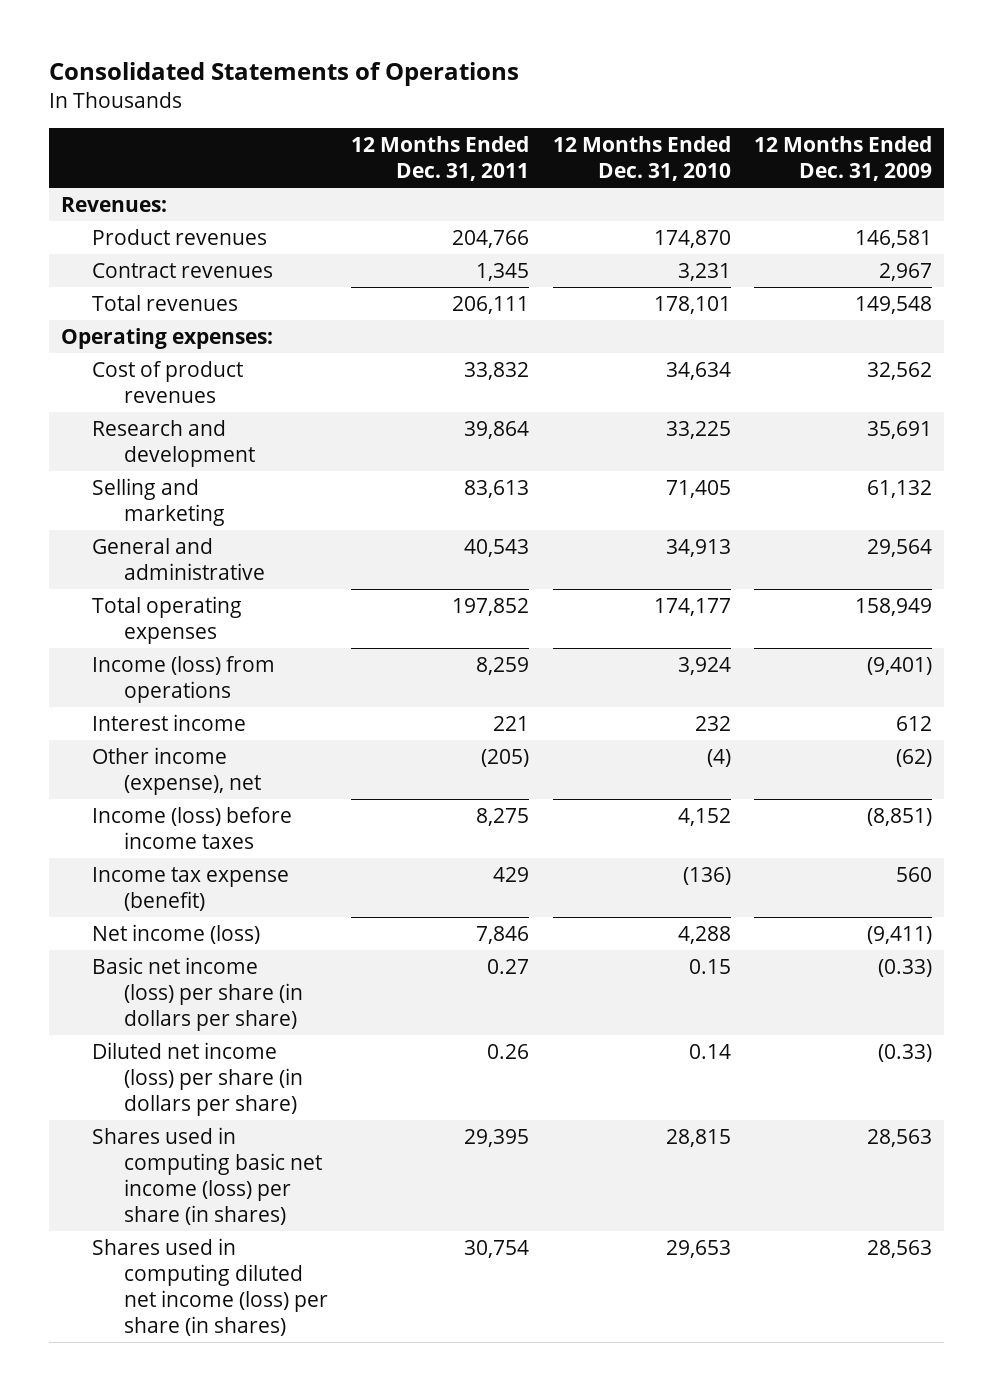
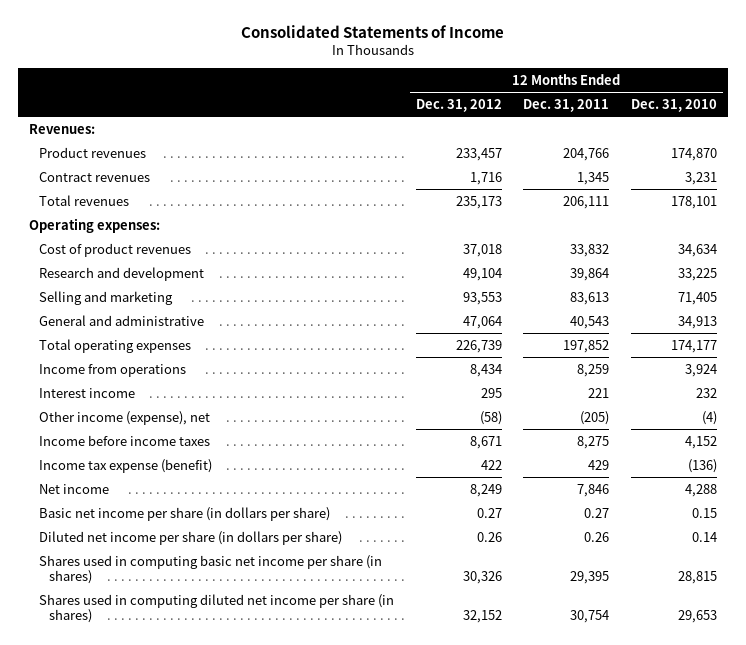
[48,62,519,87] Consolidated Statements of Operations -> [240,24,504,38] Consolidated Statements of Income
[754,135,933,181] 12 Months Ended Dec. 31, 2009 -> none
none -> [415,98,502,112] Dec. 31, 2012
[92,655,276,703] Income (loss) from operations -> [38,363,186,377] Income from operations
[92,806,293,849] Income (loss) before income taxes -> [38,434,210,446] Income before income taxes
[92,923,261,944] Net income (loss) -> [38,483,109,494] Net income
[92,956,303,1031] Basic net income (loss) per share (in dollars per share) -> [38,506,330,521] Basic net income per share (in dollars per share)
[92,1041,303,1116] Diluted net income (loss) per share (in dollars per share) -> [38,530,342,545] Diluted net income per share (in dollars per share)
[92,1126,322,1225] Shares used in computing basic net income (loss) per share (in shares) -> [38,554,382,584] Shares used in computing basic net income per share (in shares)
[92,1237,328,1336] Shares used in computing diluted net income (loss) per share (in shares) -> [38,593,394,623] Shares used in computing diluted net income per share (in shares)

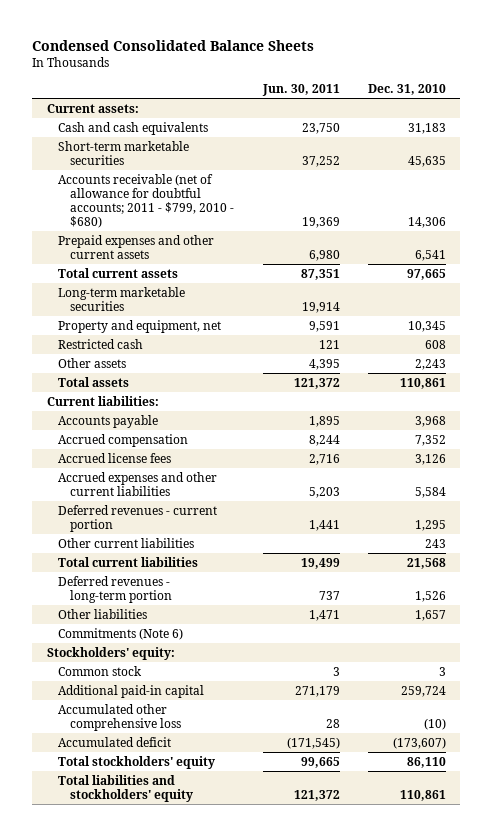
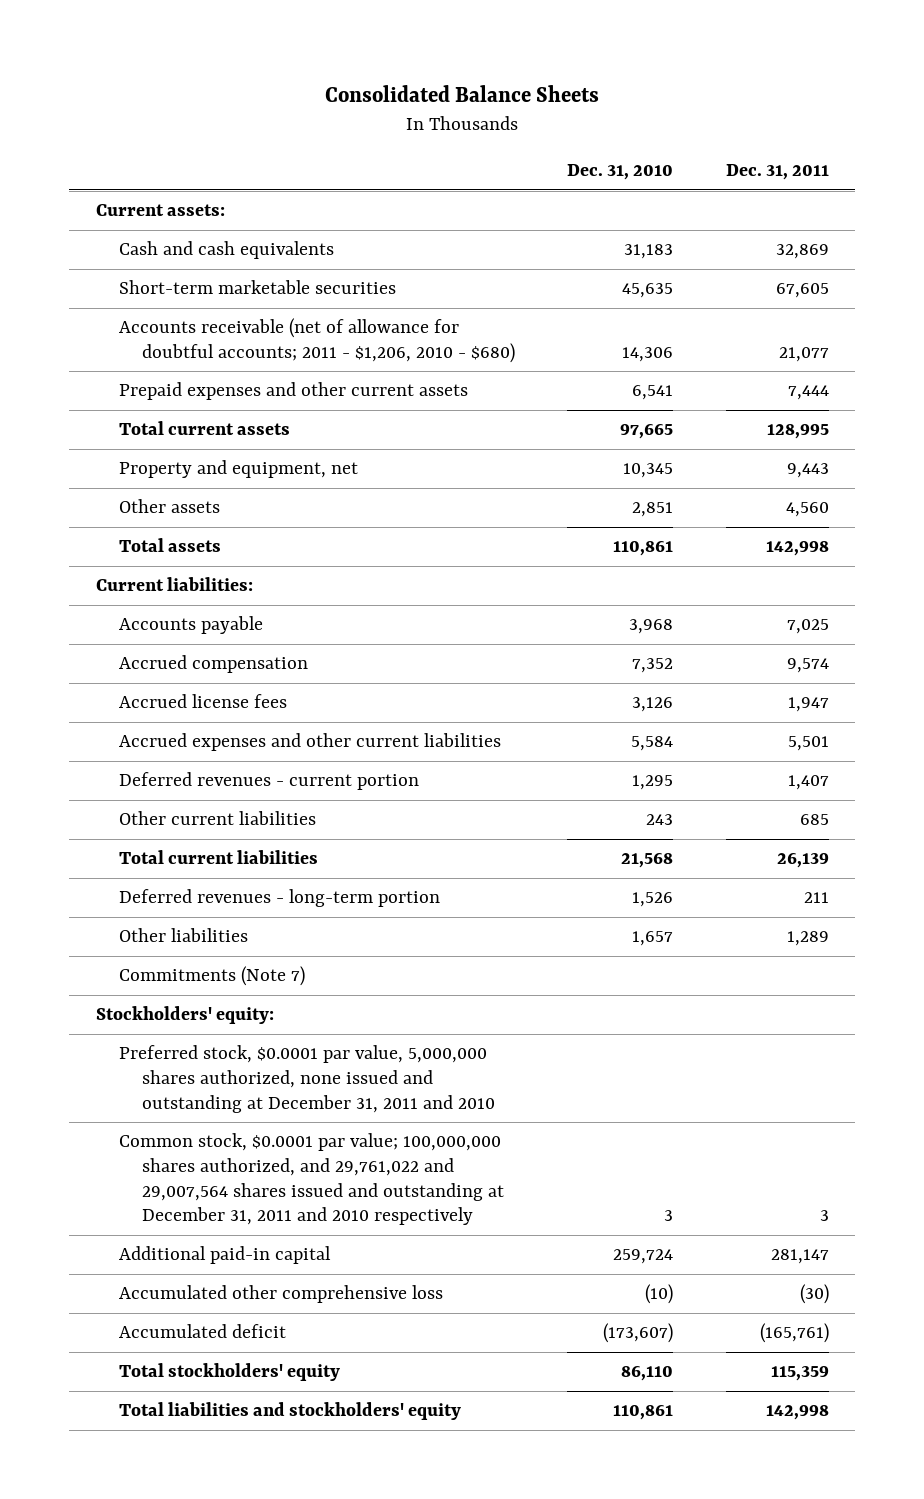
[32,40,315,52] Condensed Consolidated Balance Sheets -> [325,84,600,102] Consolidated Balance Sheets
[261,83,340,96] Jun. 30, 2011 -> none
none -> [725,164,829,181] Dec. 31, 2011
[58,173,235,228] Accounts receivable (net of allowance for doubtful accounts; 2011 - $799, 2010 - $680) -> [118,318,516,363] Accounts receivable (net of allowance for doubtful accounts; 2011 - $1,206, 2010 - $680)
[58,286,186,311] Long-term marketable securities -> none
[58,338,144,349] Restricted cash -> none
[415,358,447,370] 2,243 -> [632,502,674,518] 2,851
[58,627,184,640] Commitments (Note 6) -> [118,966,305,987] Commitments (Note 7)
none -> [118,1045,496,1113] Preferred stock, $0.0001 par value, 5,000,000 shares authorized, none issued and outstanding at December 31, 2011 and 2010
[58,665,143,676] Common stock -> [118,1133,505,1226] Common stock, $0.0001 par value; 100,000,000 shares authorized, and 29,761,022 and 29,007,564 shares issued and outstanding at December 31, 2011 and 2010 respectively

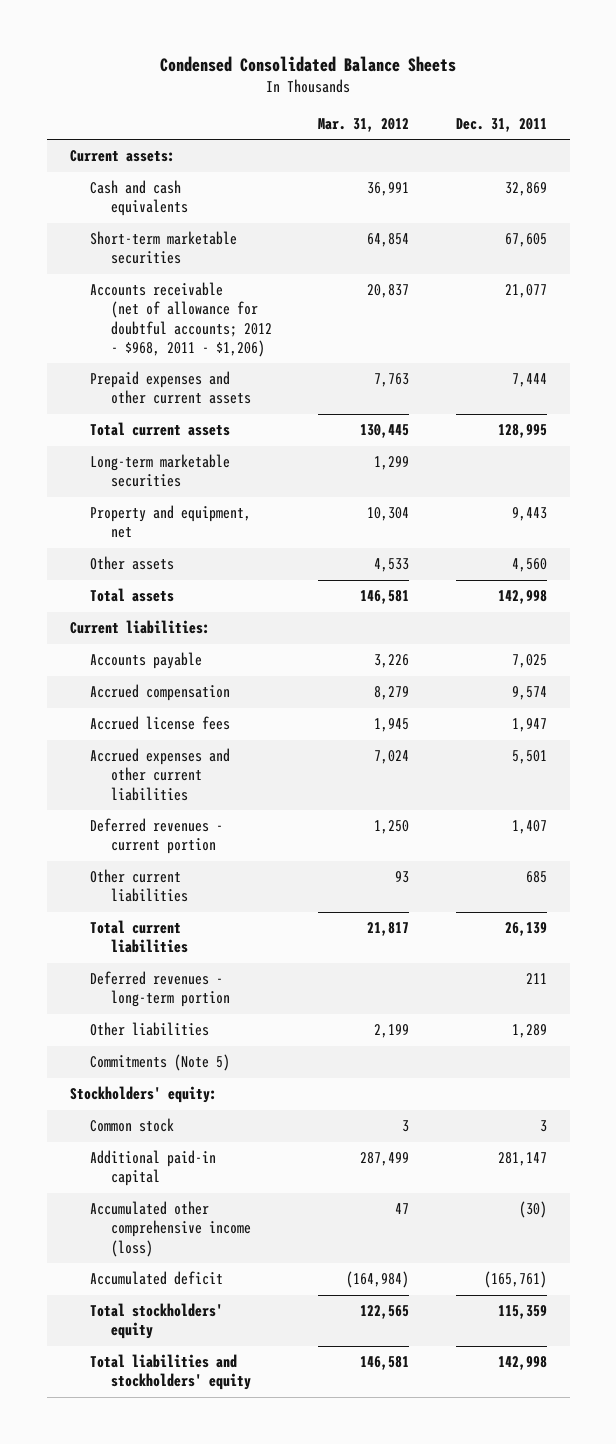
[325,84,600,102] Consolidated Balance Sheets -> [160,55,457,72] Condensed Consolidated Balance Sheets
[567,164,674,181] Dec. 31, 2010 -> none
none -> [318,117,410,132] Mar. 31, 2012
[118,318,516,363] Accounts receivable (net of allowance for doubtful accounts; 2011 - $1,206, 2010 - $680) -> [90,282,273,357] Accounts receivable (net of allowance for doubtful accounts; 2012 - $968, 2011 - $1,206)
none -> [90,454,231,488] Long-term marketable securities
[118,966,305,987] Commitments (Note 7) -> [90,1054,231,1072] Commitments (Note 5)
[118,1045,496,1113] Preferred stock, $0.0001 par value, 5,000,000 shares authorized, none issued and outstanding at December 31, 2011 and 2010 -> none
[118,1133,505,1226] Common stock, $0.0001 par value; 100,000,000 shares authorized, and 29,761,022 and 29,007,564 shares issued and outstanding at December 31, 2011 and 2010 respectively -> [90,1118,175,1133] Common stock
[118,1285,443,1304] Accumulated other comprehensive loss -> [90,1201,252,1257] Accumulated other comprehensive income (loss)

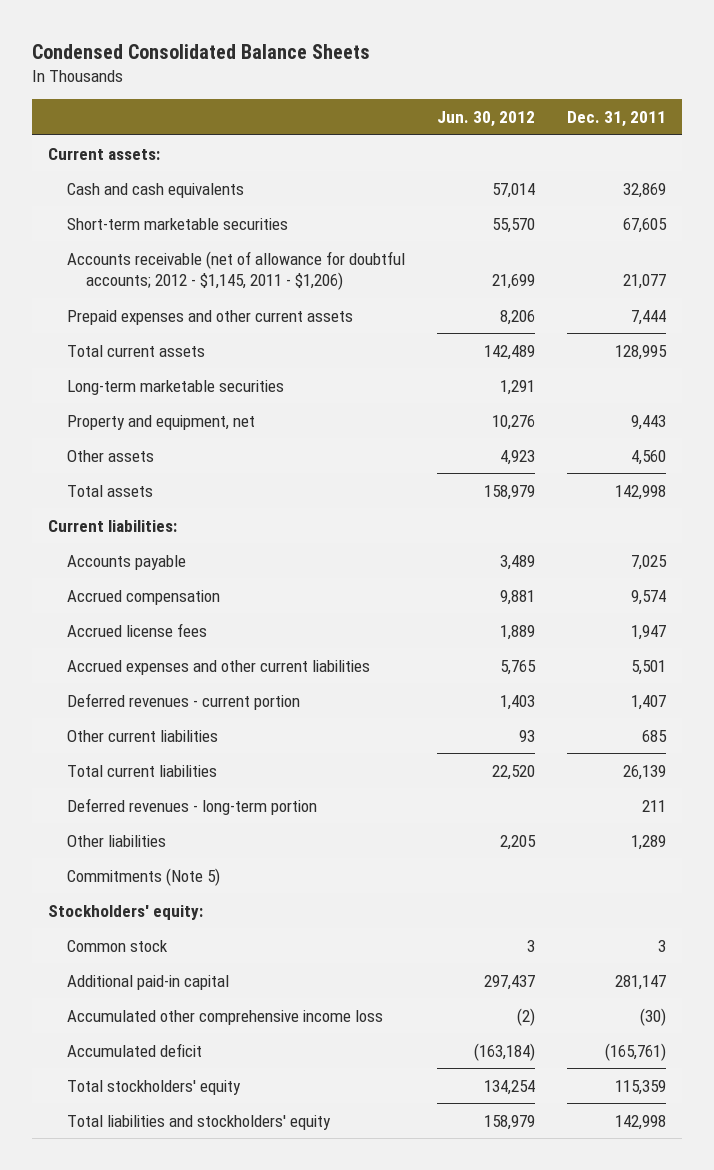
[318,117,410,132] Mar. 31, 2012 -> none
none -> [436,111,535,128] Jun. 30, 2012
[90,282,273,357] Accounts receivable (net of allowance for doubtful accounts; 2012 - $968, 2011 - $1,206) -> [66,250,405,291] Accounts receivable (net of allowance for doubtful accounts; 2012 - $1,145, 2011 - $1,206)
[90,1201,252,1257] Accumulated other comprehensive income (loss) -> [66,1009,383,1025] Accumulated other comprehensive income loss

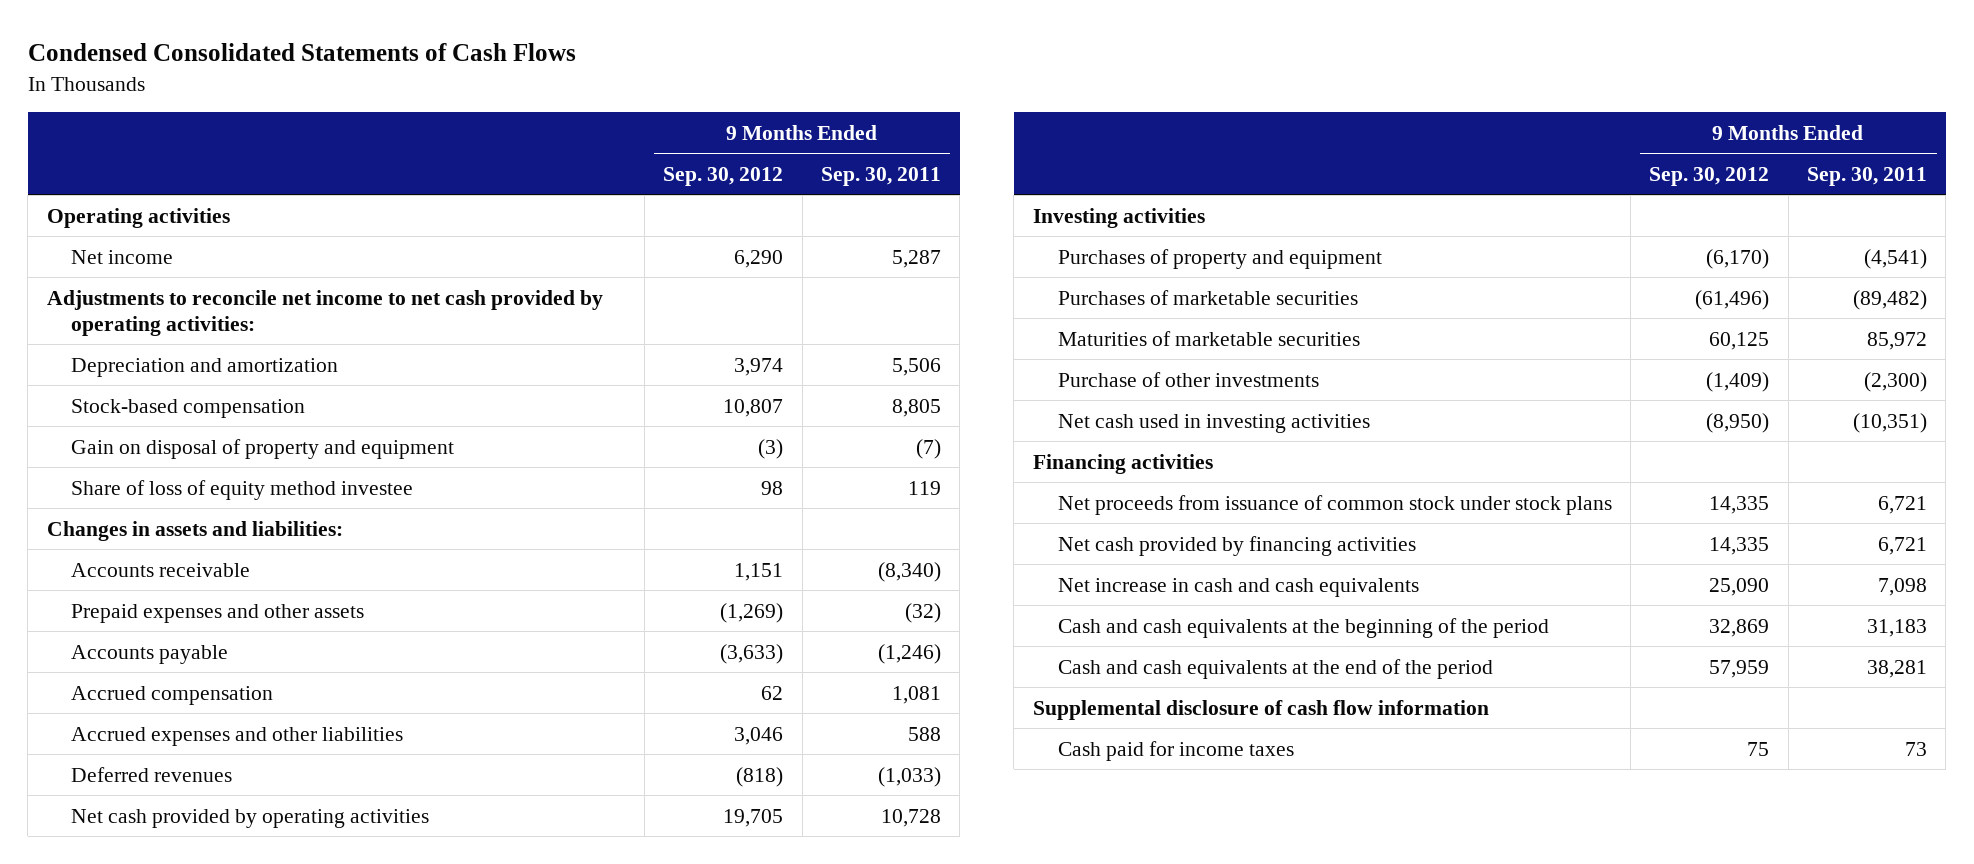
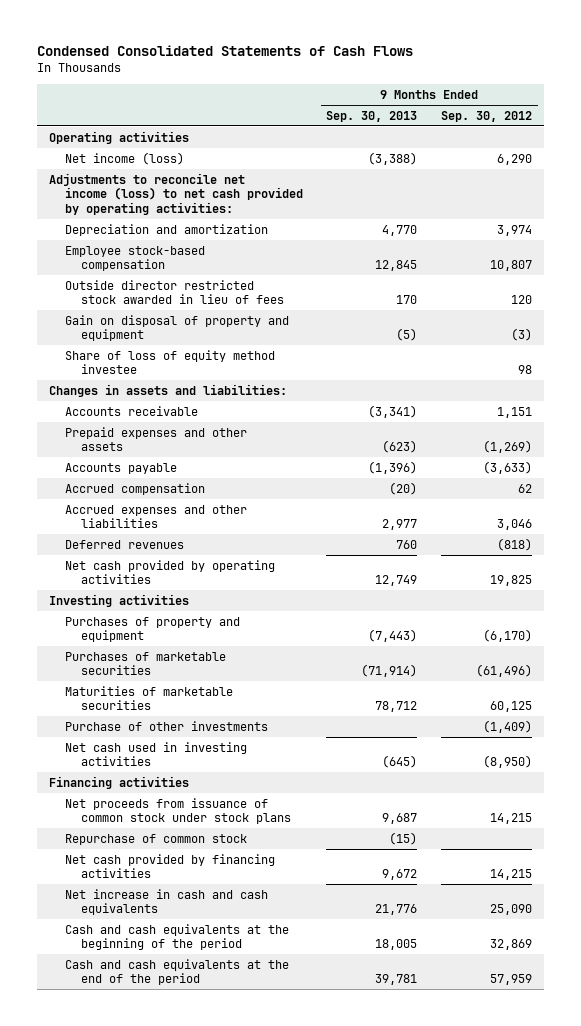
[820,166,941,186] Sep. 30, 2011 -> none
none -> [326,110,418,122] Sep. 30, 2013
[71,249,174,264] Net income -> [64,151,184,165] Net income (loss)
[46,289,603,336] Adjustments to reconcile net income to net cash provided by operating activities: -> [49,172,303,215] Adjustments to reconcile net income (loss) to net cash provided by operating activities:
[71,398,306,418] Stock-based compensation -> [64,245,205,272] Employee stock-based compensation
none -> [64,279,284,305] Outside director restricted stock awarded in lieu of fees
[723,808,784,827] 19,705 -> [490,575,533,587] 19,825
[1709,495,1770,514] 14,335 -> [490,813,533,825] 14,215
none -> [64,833,247,845] Repurchase of common stock
[1709,536,1770,555] 14,335 -> [490,869,533,881] 14,215
[1032,699,1489,720] Supplemental disclosure of cash flow information -> none
[1057,740,1294,761] Cash paid for income taxes -> none

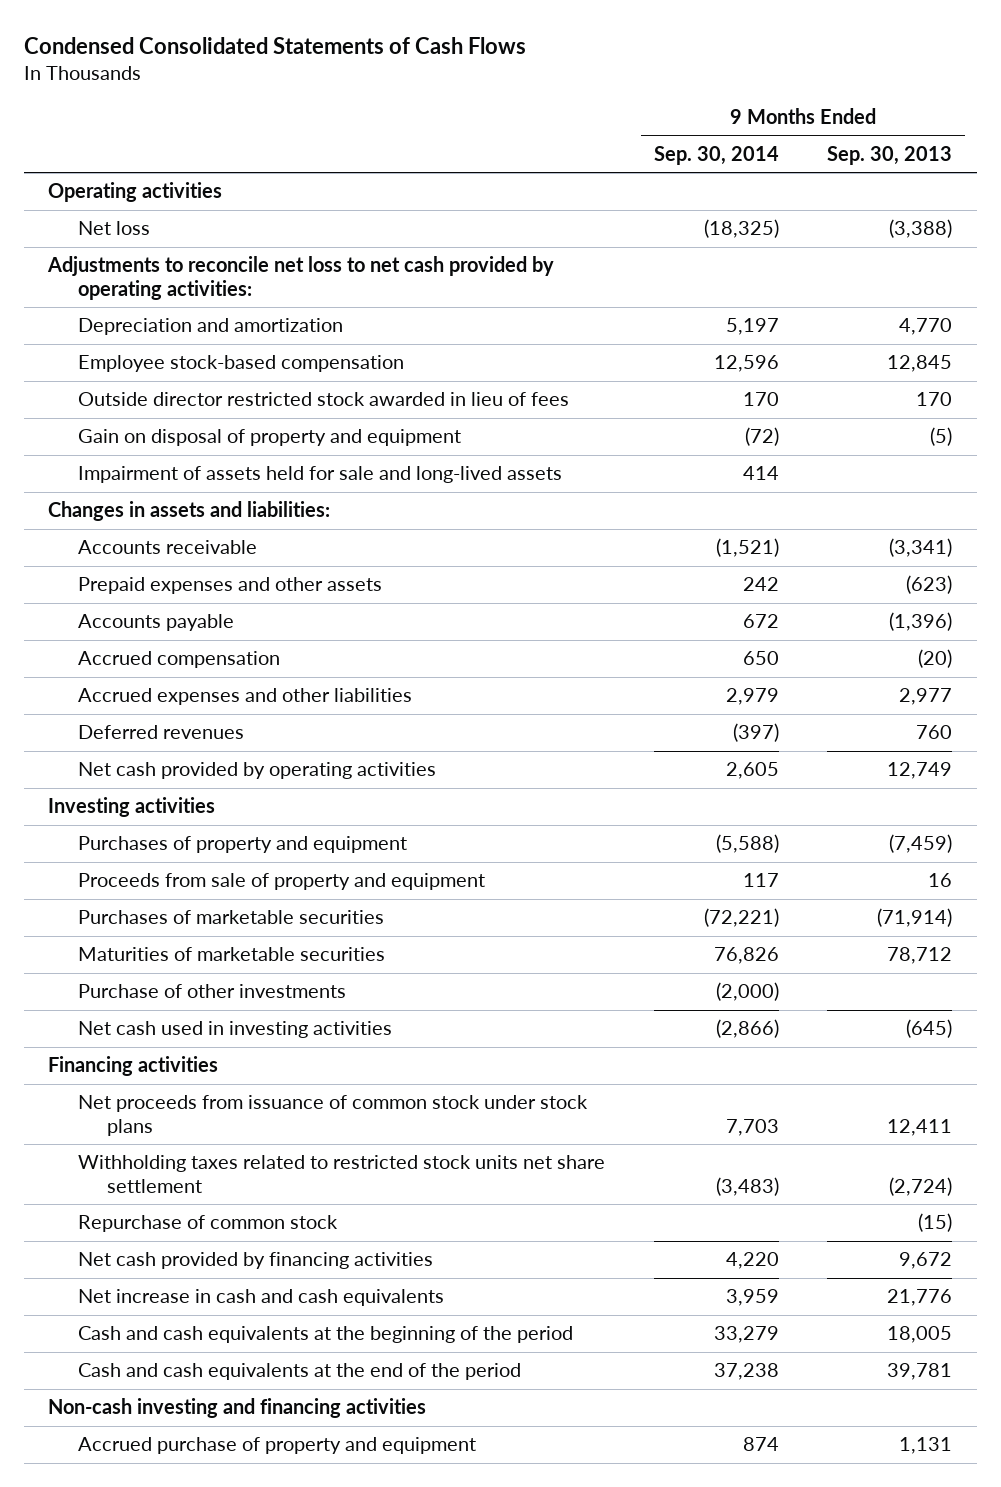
[441,110,533,122] Sep. 30, 2012 -> none
none -> [653,145,779,165] Sep. 30, 2014
[64,151,184,165] Net income (loss) -> [77,221,150,236] Net loss
[49,172,303,215] Adjustments to reconcile net income (loss) to net cash provided by operating activities: -> [47,256,555,300] Adjustments to reconcile net loss to net cash provided by operating activities:
[64,349,275,375] Share of loss of equity method investee -> none
none -> [77,466,562,484] Impairment of assets held for sale and long-lived assets
[368,629,418,643] (7,443) -> [889,834,953,854] (7,459)
none -> [77,873,485,891] Proceeds from sale of property and equipment
[382,813,418,825] 9,687 -> [887,1118,953,1136] 12,411
none -> [77,1155,605,1193] Withholding taxes related to restricted stock units net share settlement
none -> [48,1398,427,1419] Non-cash investing and financing activities
none -> [77,1437,476,1455] Accrued purchase of property and equipment

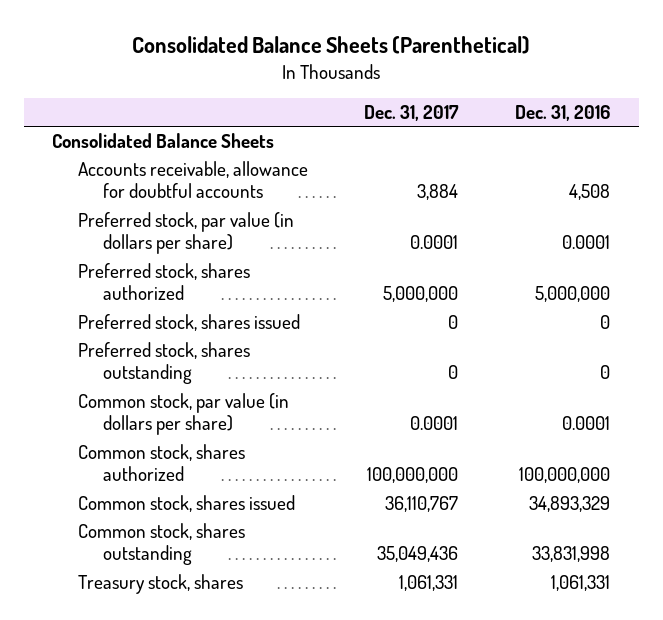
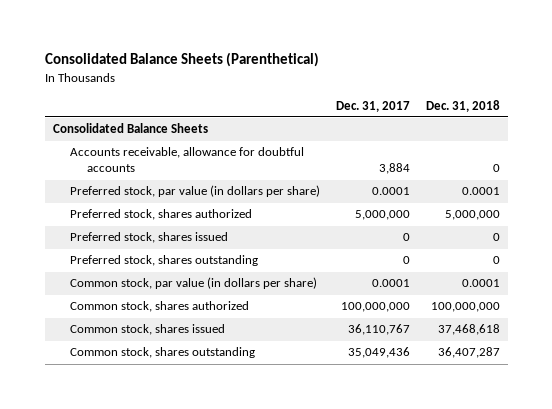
[515,105,611,122] Dec. 31, 2016 -> none
none -> [425,99,500,112] Dec. 31, 2018
[77,574,243,595] Treasury stock, shares -> none

